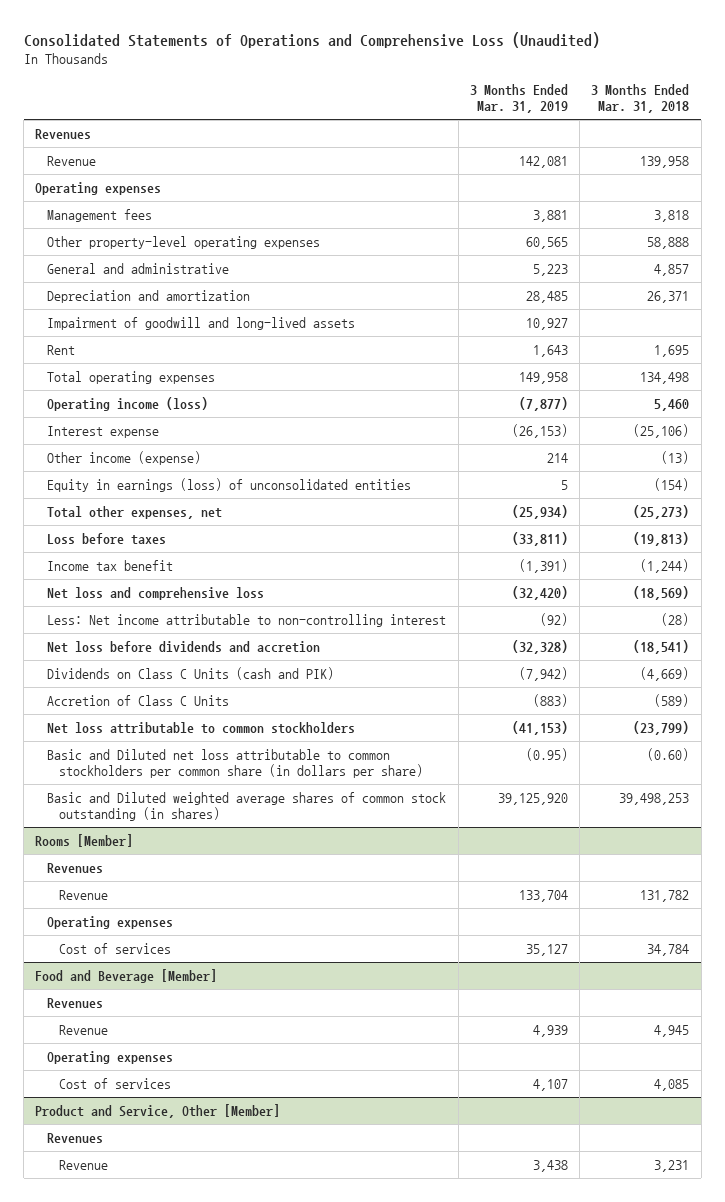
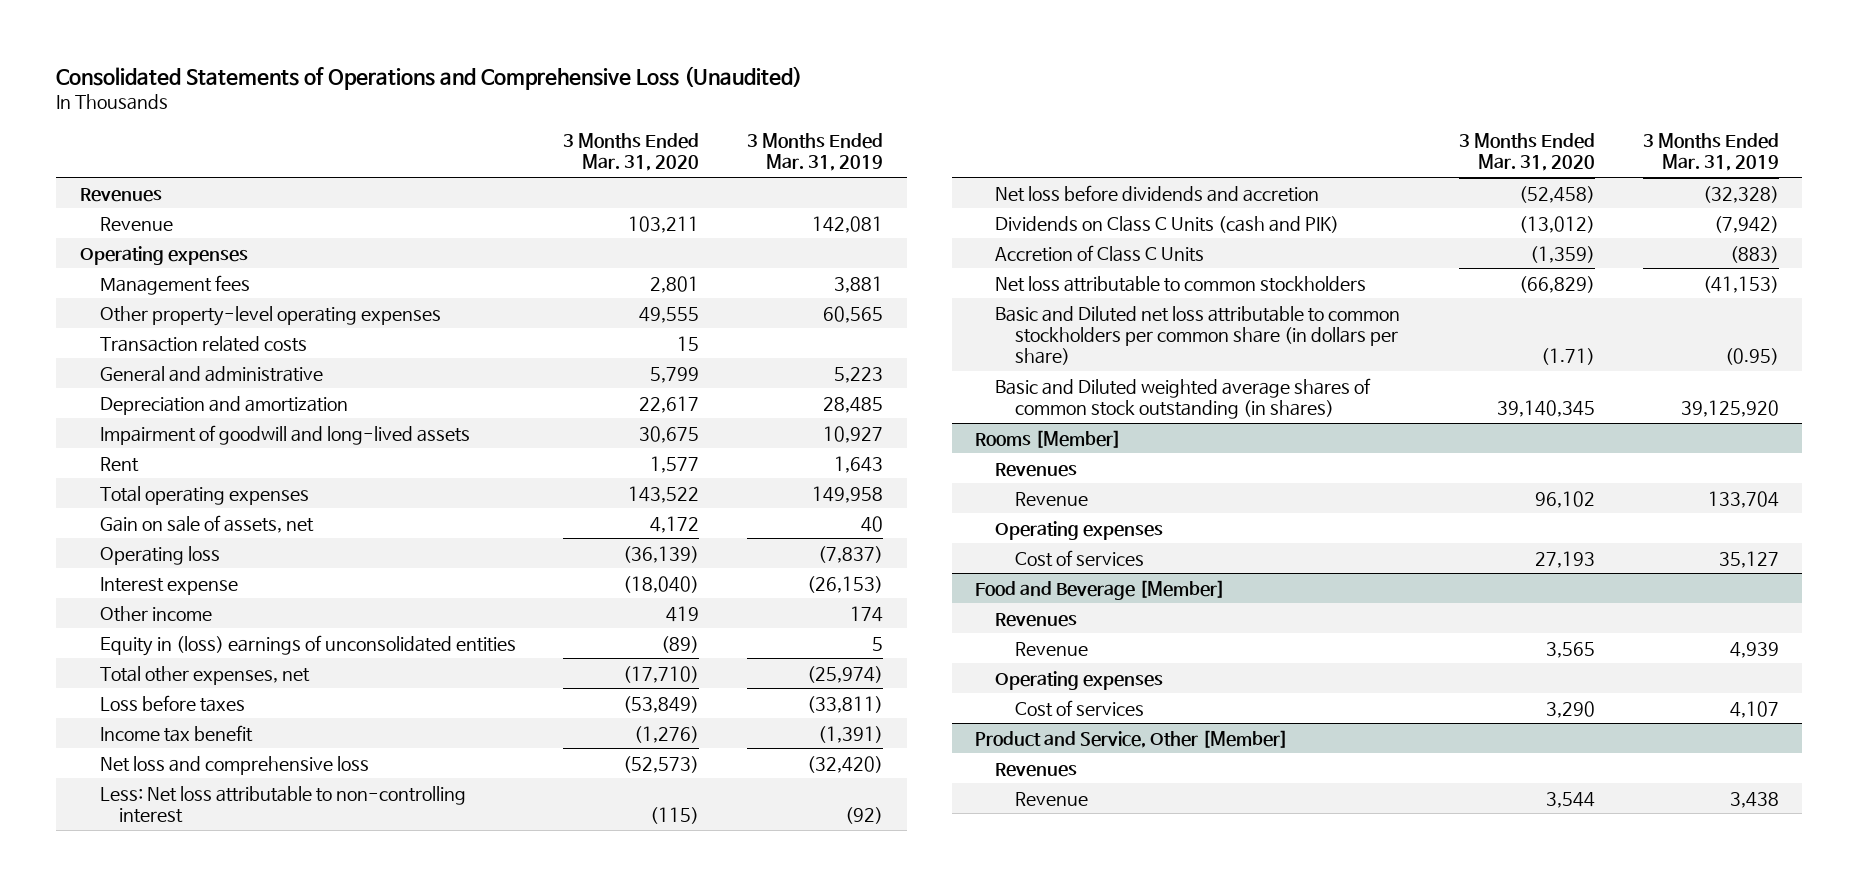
[591,83,690,114] 3 Months Ended Mar. 31, 2018 -> none
none -> [563,133,700,172] 3 Months Ended Mar. 31, 2020
none -> [99,335,307,352] Transaction related costs
none -> [99,514,314,533] Gain on sale of assets, net
[47,396,209,411] Operating income (loss) -> [99,545,220,565] Operating loss
[518,396,568,411] (7,877) -> [818,545,884,563] (7,837)
[47,450,202,465] Other income (expense) -> [99,605,212,622] Other income
[546,452,568,463] 214 -> [850,605,884,622] 174
[47,477,412,492] Equity in earnings (loss) of unconsolidated entities -> [99,634,516,656] Equity in (loss) earnings of unconsolidated entities
[511,504,568,519] (25,934) -> [807,665,884,683] (25,974)
[47,613,447,627] Less: Net income attributable to non-controlling interest -> [99,785,466,823] Less: Net loss attributable to non-controlling interest

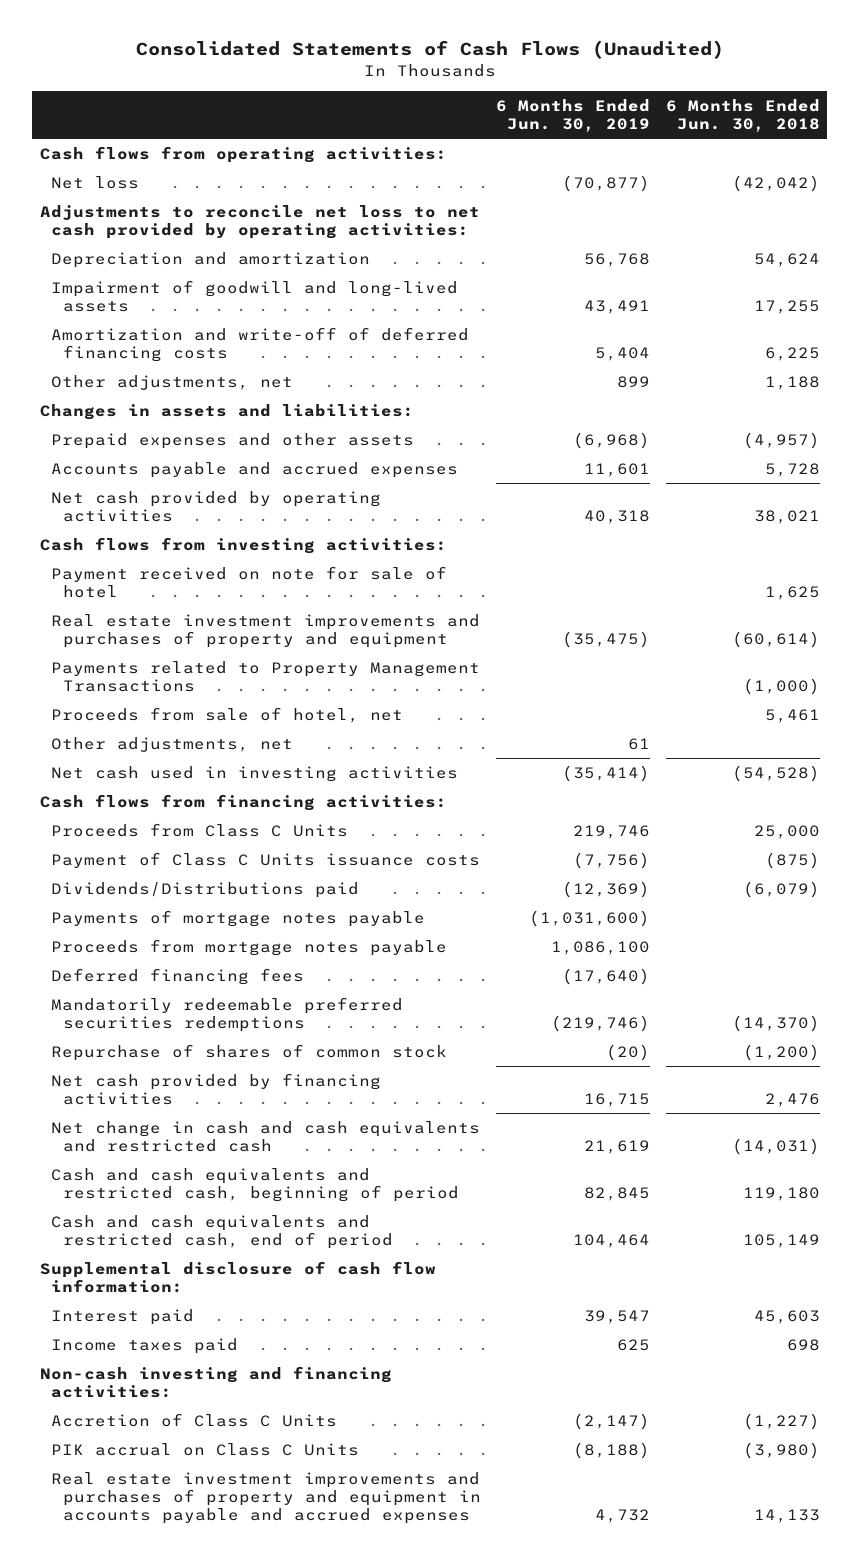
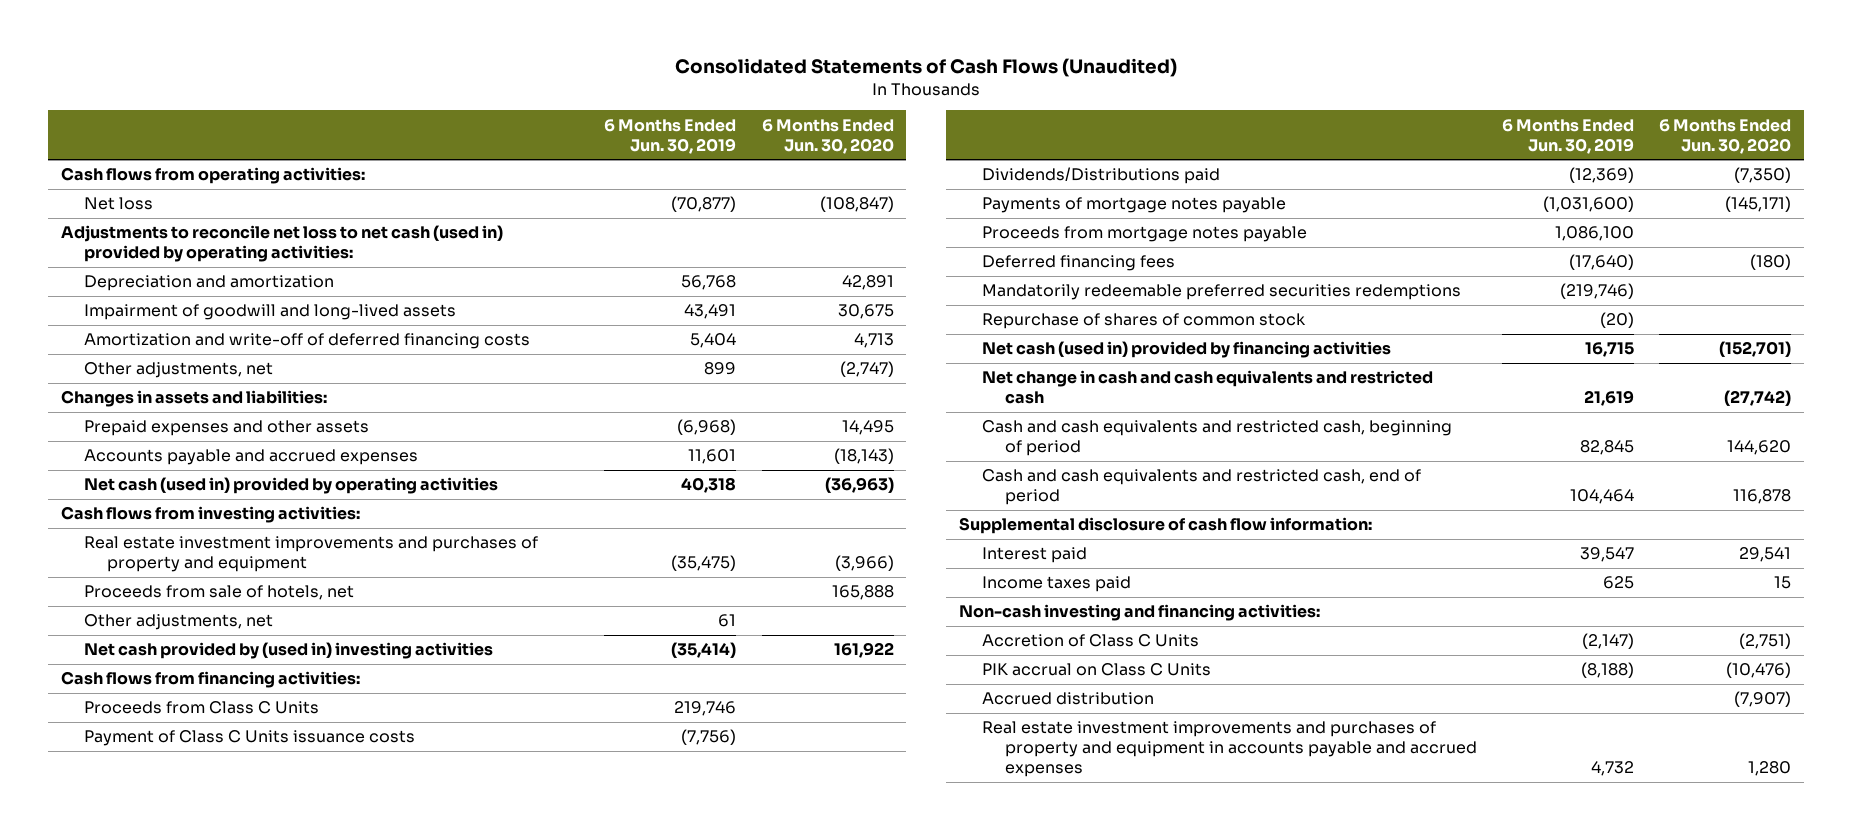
[665,99,820,132] 6 Months Ended Jun. 30, 2018 -> none
none -> [761,118,894,154] 6 Months Ended Jun. 30, 2020
[39,204,480,239] Adjustments to reconcile net loss to net cash provided by operating activities: -> [60,225,503,263] Adjustments to reconcile net loss to net cash (used in) provided by operating activities:
[51,490,382,522] Net cash provided by operating activities -> [84,477,499,495] Net cash (used in) provided by operating activities
[51,565,448,598] Payment received on note for sale of hotel -> none
[51,660,481,692] Payments related to Property Management Transactions -> none
[51,706,404,723] Proceeds from sale of hotel, net -> [84,585,355,601] Proceeds from sale of hotels, net
[51,765,459,782] Net cash used in investing activities -> [84,642,494,660] Net cash provided by (used in) investing activities
[51,1072,382,1105] Net cash provided by financing activities -> [981,341,1391,359] Net cash (used in) provided by financing activities
none -> [981,692,1154,706] Accrued distribution

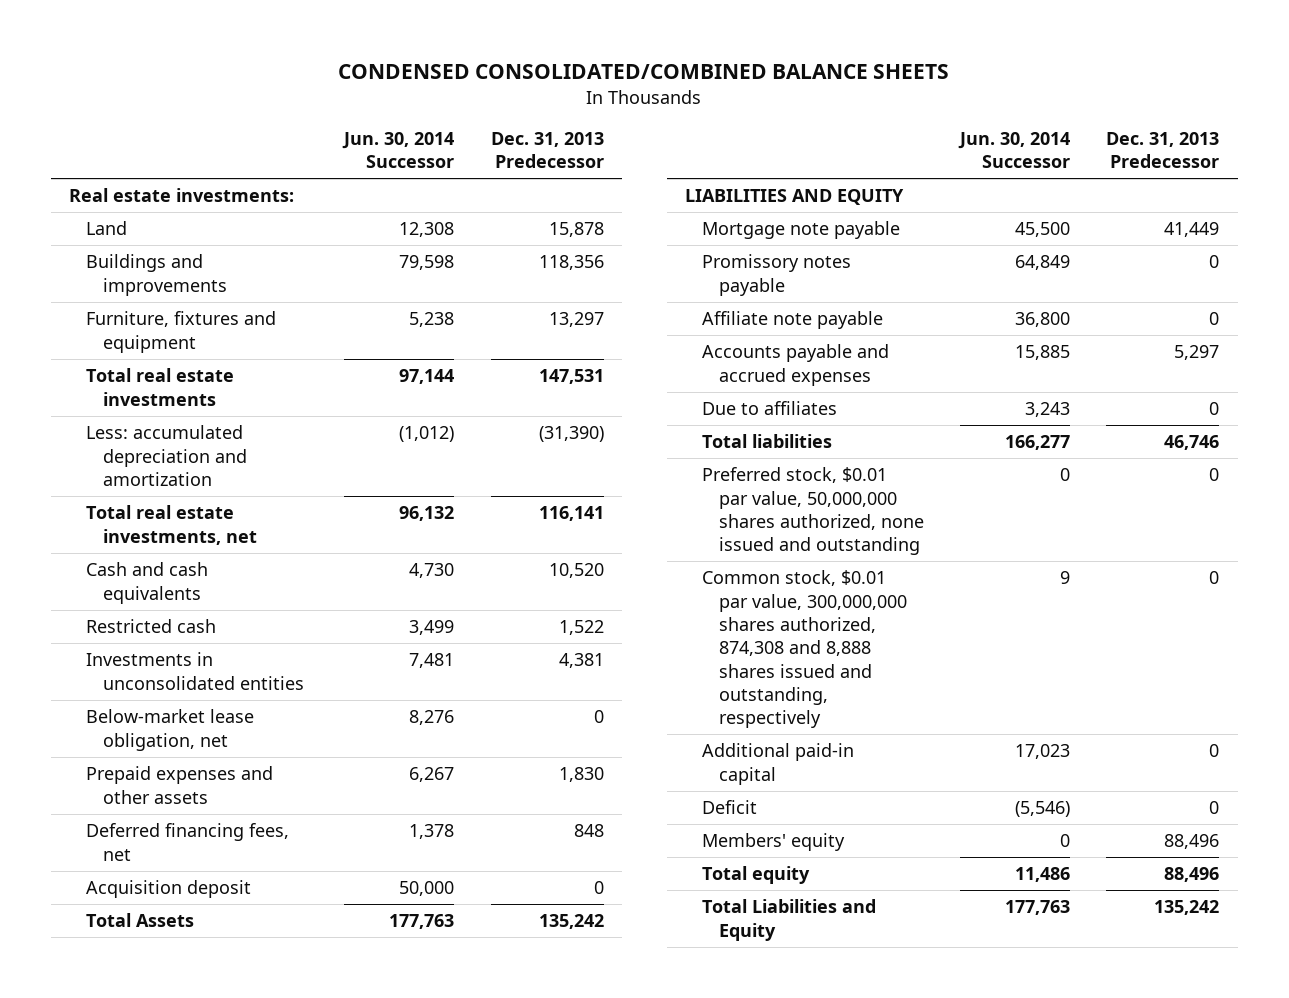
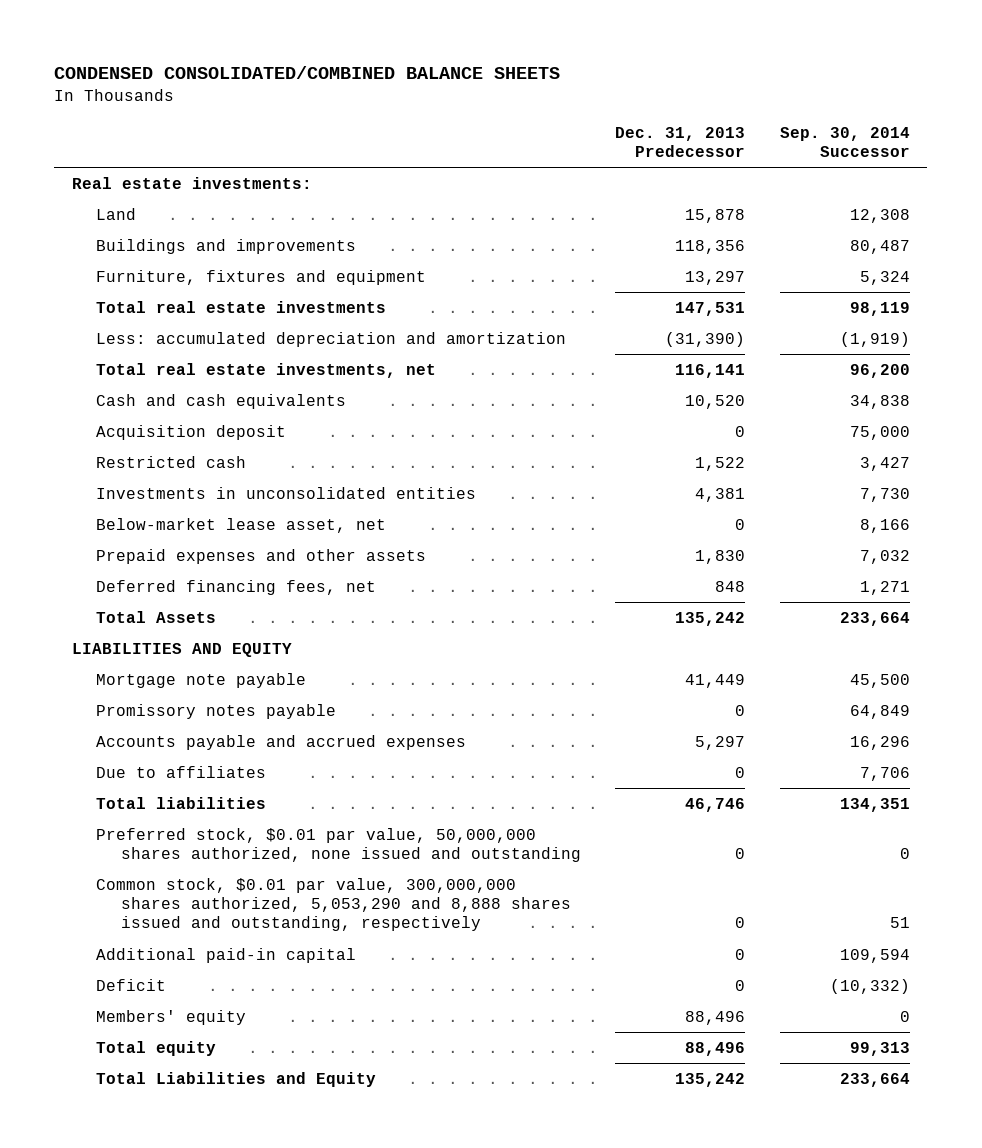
[342,131,455,169] Jun. 30, 2014 Successor -> none
none -> [780,126,911,158] Sep. 30, 2014 Successor
[86,880,252,899] Acquisition deposit -> [96,424,287,440] Acquisition deposit
[86,709,255,751] Below-market lease obligation, net -> [96,517,387,533] Below-market lease asset, net
[701,311,883,330] Affiliate note payable -> none
[701,570,907,729] Common stock, $0.01 par value, 300,000,000 shares authorized, 874,308 and 8,888 shares issued and outstanding, respectively -> [96,877,571,932] Common stock, $0.01 par value, 300,000,000 shares authorized, 5,053,290 and 8,888 shares issued and outstanding, respectively

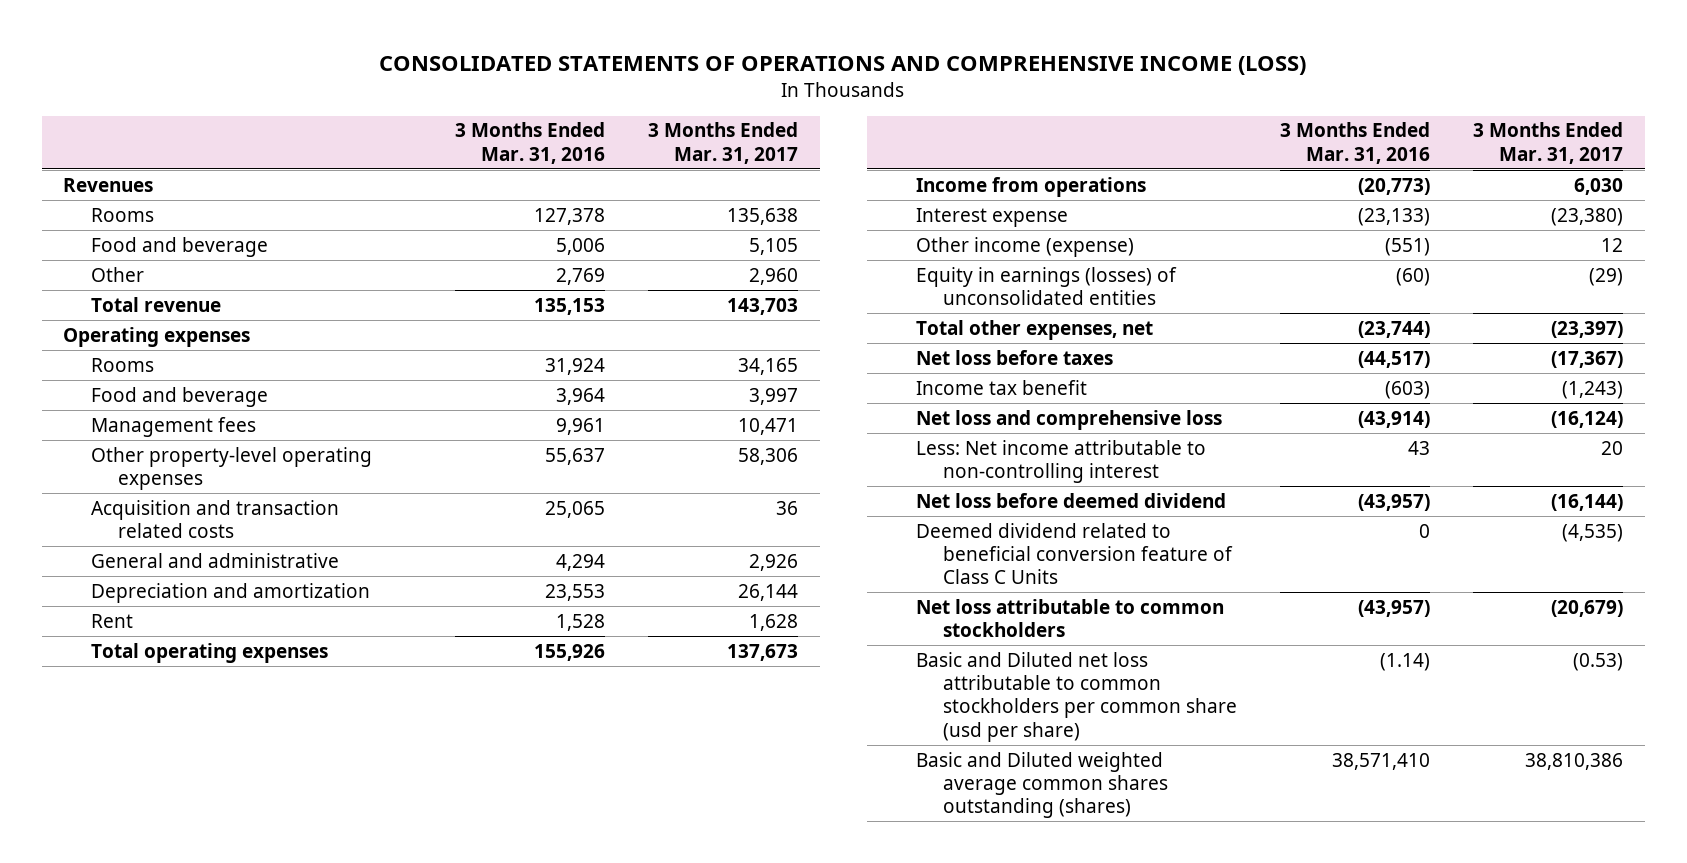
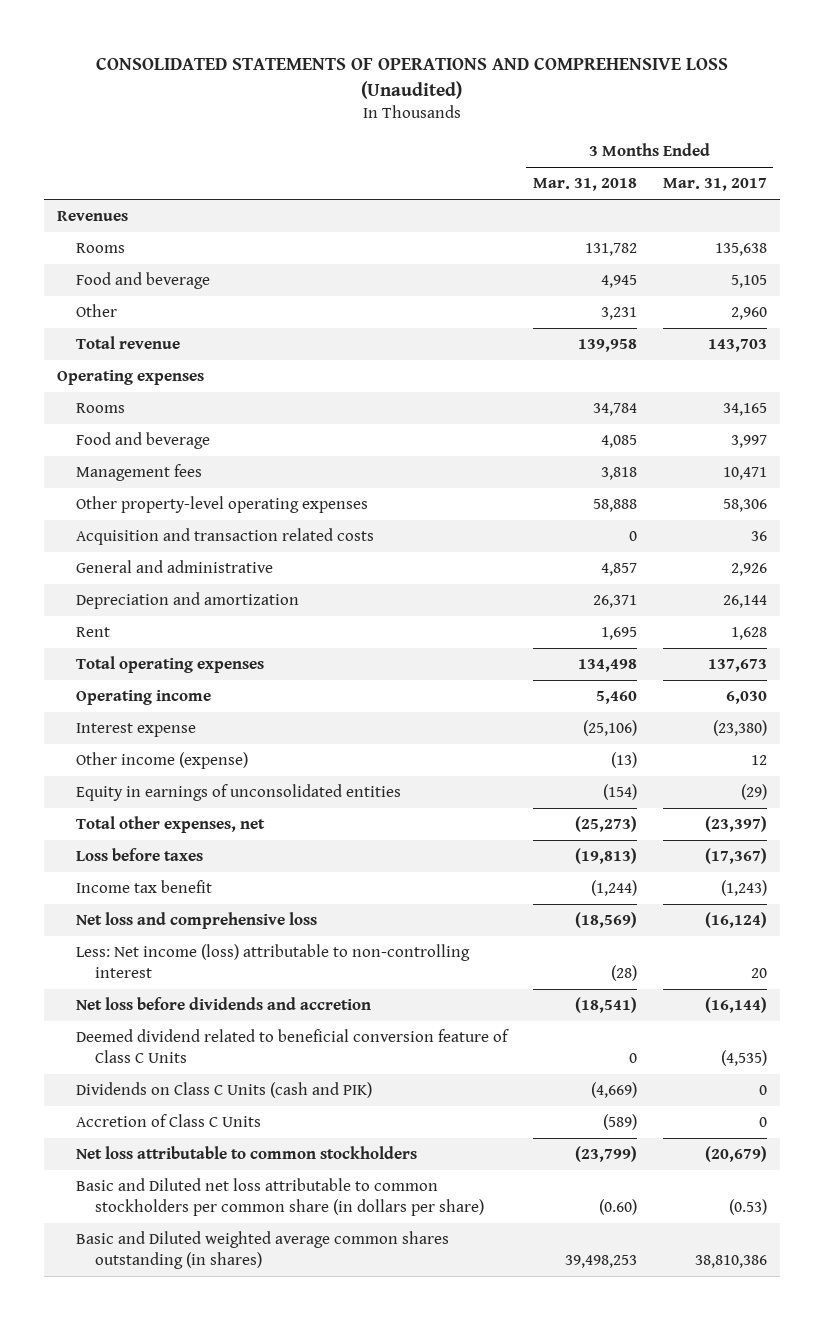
[379,56,1307,76] CONSOLIDATED STATEMENTS OF OPERATIONS AND COMPREHENSIVE INCOME (LOSS) -> [95,56,728,99] CONSOLIDATED STATEMENTS OF OPERATIONS AND COMPREHENSIVE LOSS (Unaudited)
[455,122,606,164] 3 Months Ended Mar. 31, 2016 -> none
none -> [532,178,637,192] Mar. 31, 2018
[915,176,1146,197] Income from operations -> [75,690,211,706] Operating income
[915,266,1177,306] Equity in earnings (losses) of unconsolidated entities -> [75,784,401,802] Equity in earnings of unconsolidated entities
[915,349,1113,365] Net loss before taxes -> [75,848,203,862] Loss before taxes
[915,439,1206,484] Less: Net income attributable to non-controlling interest -> [75,944,470,979] Less: Net income (loss) attributable to non-controlling interest
[915,492,1226,508] Net loss before deemed dividend -> [75,997,371,1011] Net loss before dividends and accretion
none -> [75,1082,372,1099] Dividends on Class C Units (cash and PIK)
none -> [75,1114,261,1128] Accretion of Class C Units
[915,651,1238,742] Basic and Diluted net loss attributable to common stockholders per common share (usd per share) -> [75,1178,484,1217] Basic and Diluted net loss attributable to common stockholders per common share (in dollars per share)
[915,751,1169,819] Basic and Diluted weighted average common shares outstanding (shares) -> [75,1231,449,1270] Basic and Diluted weighted average common shares outstanding (in shares)

